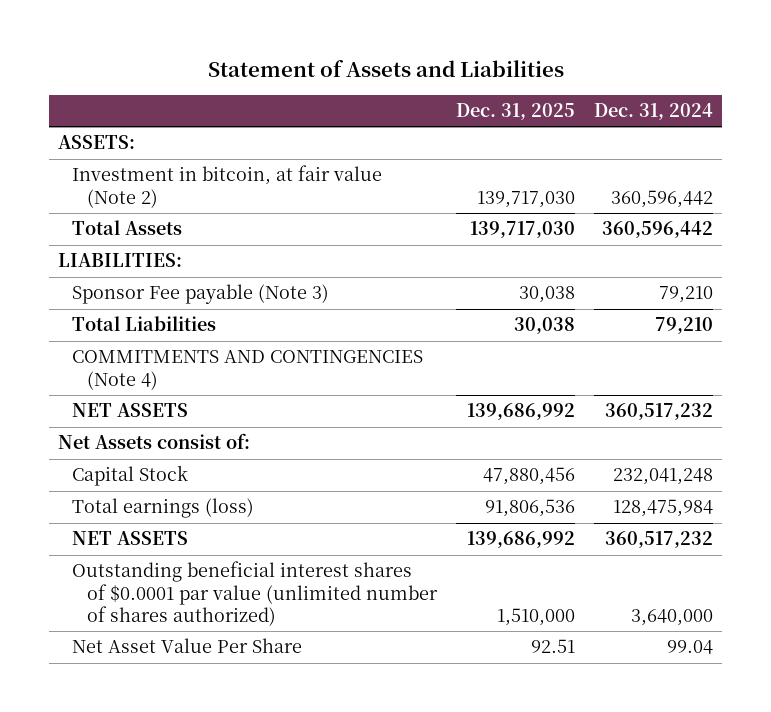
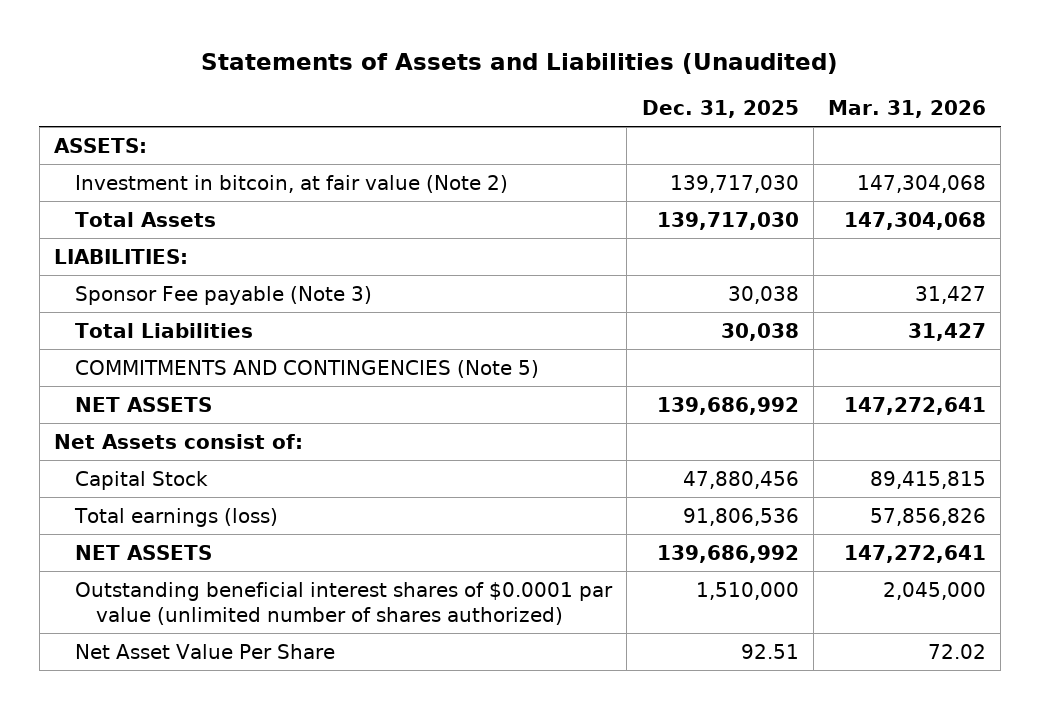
[207,59,564,77] Statement of Assets and Liabilities -> [201,52,839,74] Statements of Assets and Liabilities (Unaudited)
[593,102,713,120] Dec. 31, 2024 -> none
none -> [828,99,987,118] Mar. 31, 2026
[72,350,424,390] COMMITMENTS AND CONTINGENCIES (Note 4) -> [74,359,539,378] COMMITMENTS AND CONTINGENCIES (Note 5)

